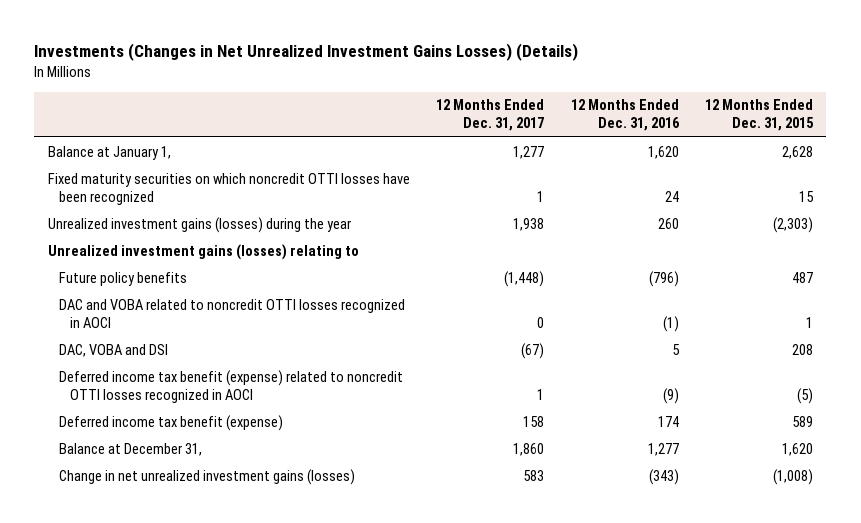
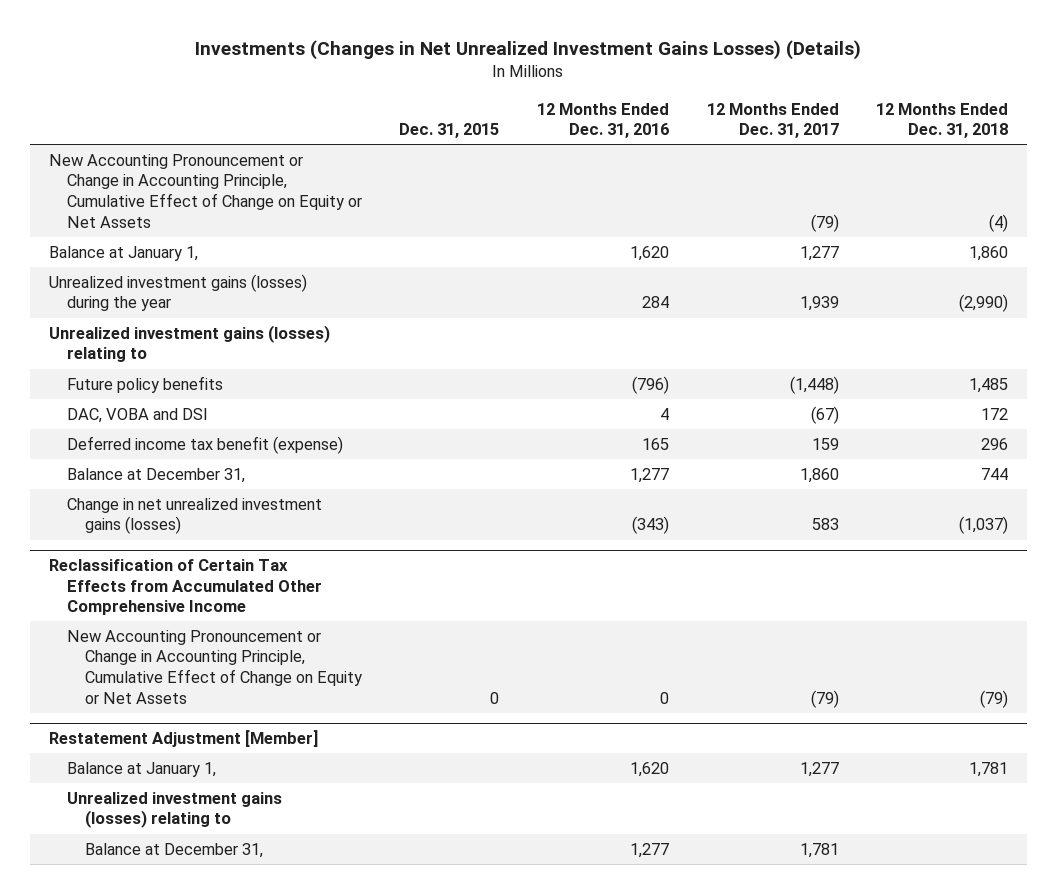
[705,99,815,132] 12 Months Ended Dec. 31, 2015 -> none
none -> [399,123,500,139] Dec. 31, 2015
none -> [876,102,1009,139] 12 Months Ended Dec. 31, 2018
none -> [48,153,362,228] New Accounting Pronouncement or Change in Accounting Principle, Cumulative Effect of Change on Equity or Net Assets
[47,172,410,205] Fixed maturity securities on which noncredit OTTI losses have been recognized -> none
[513,217,545,231] 1,938 -> [799,296,839,312] 1,939
[657,217,679,229] 260 -> [641,296,669,309] 284
[58,298,405,328] DAC and VOBA related to noncredit OTTI losses recognized in AOCI -> none
[58,369,403,403] Deferred income tax benefit (expense) related to noncredit OTTI losses recognized in AOCI -> none
[671,343,680,355] 5 -> [659,407,669,420] 4
[523,415,545,427] 158 -> [811,437,839,450] 159
[657,415,679,427] 174 -> [641,437,669,450] 165
none -> [48,559,322,616] Reclassification of Certain Tax Effects from Accumulated Other Comprehensive Income
none -> [66,629,362,704] New Accounting Pronouncement or Change in Accounting Principle, Cumulative Effect of Change on Equity or Net Assets
none -> [48,730,318,748] Restatement Adjustment [Member]
none -> [66,761,216,777] Balance at January 1,
none -> [66,791,282,829] Unrealized investment gains (losses) relating to
none -> [84,842,263,858] Balance at December 31,

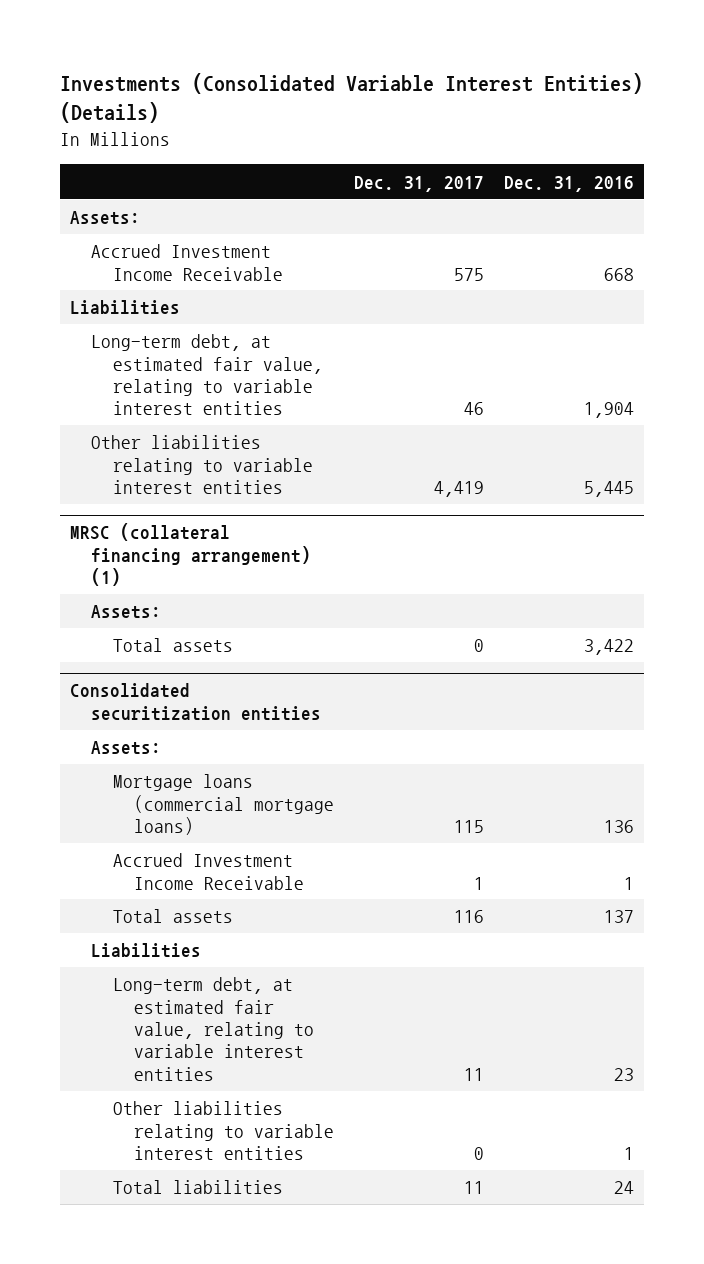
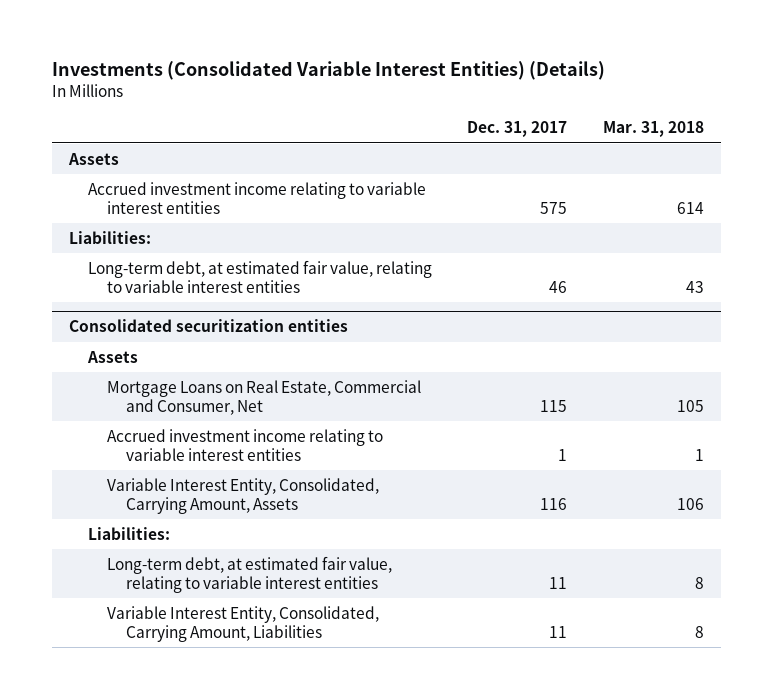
[504,175,635,192] Dec. 31, 2016 -> none
none -> [602,121,704,138] Mar. 31, 2018
[69,211,140,226] Assets: -> [68,152,120,165] Assets
[91,244,283,281] Accrued Investment Income Receivable -> [88,181,427,214] Accrued investment income relating to variable interest entities
[69,300,180,316] Liabilities -> [69,230,152,244] Liabilities:
[91,435,313,494] Other liabilities relating to variable interest entities -> none
[69,523,312,587] MRSC (collateral financing arrangement) (1) -> none
[91,605,162,620] Assets: -> none
[112,638,233,653] Total assets -> none
[91,741,162,756] Assets: -> [87,350,139,363] Assets
[112,774,335,835] Mortgage loans (commercial mortgage loans) -> [106,379,421,415] Mortgage Loans on Real Estate, Commercial and Consumer, Net
[112,853,305,890] Accrued Investment Income Receivable -> [106,428,383,461] Accrued investment income relating to variable interest entities
[112,909,233,924] Total assets -> [106,477,379,514] Variable Interest Entity, Consolidated, Carrying Amount, Assets
[91,943,202,959] Liabilities -> [88,526,171,540] Liabilities:
[112,1101,335,1160] Other liabilities relating to variable interest entities -> none
[112,1180,283,1195] Total liabilities -> [106,605,379,642] Variable Interest Entity, Consolidated, Carrying Amount, Liabilities

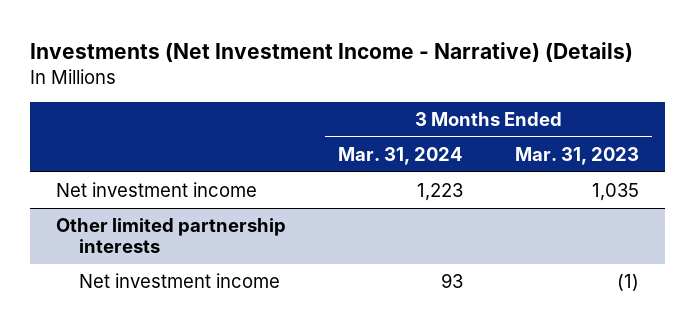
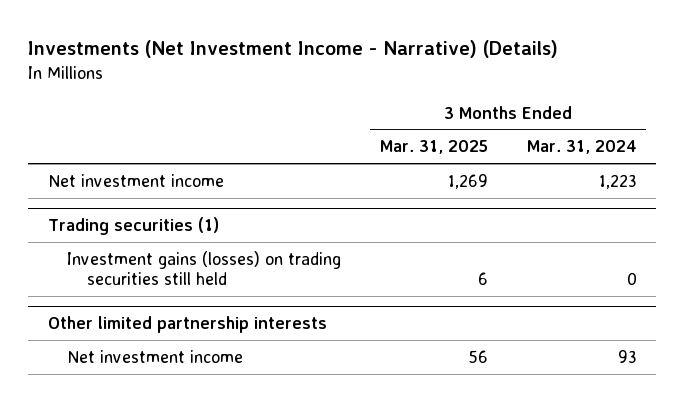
[515,147,640,166] Mar. 31, 2023 -> none
none -> [379,140,488,155] Mar. 31, 2025
none -> [47,217,219,236] Trading securities (1)
none -> [67,250,342,286] Investment gains (losses) on trading securities still held

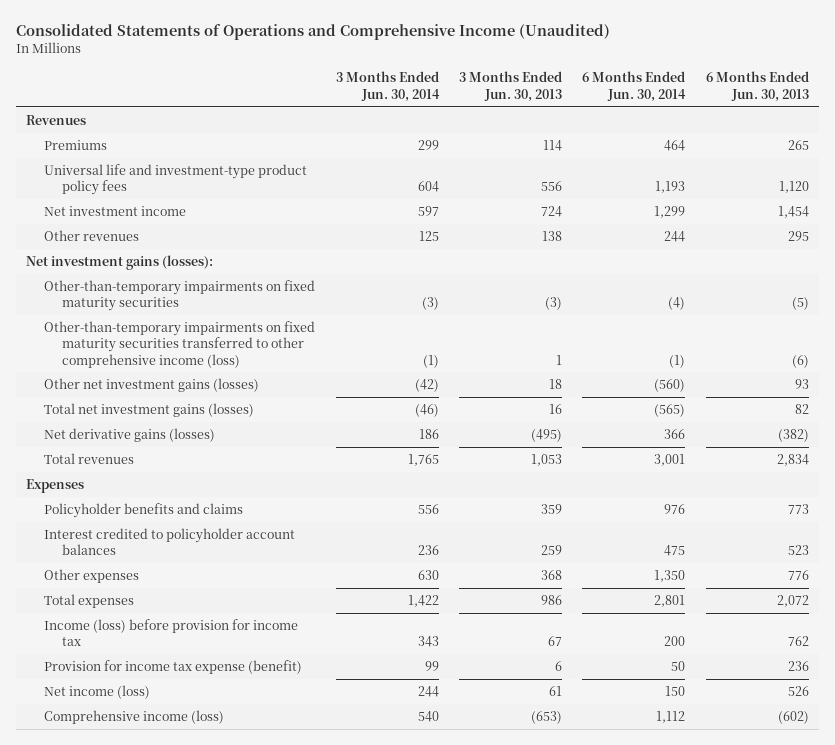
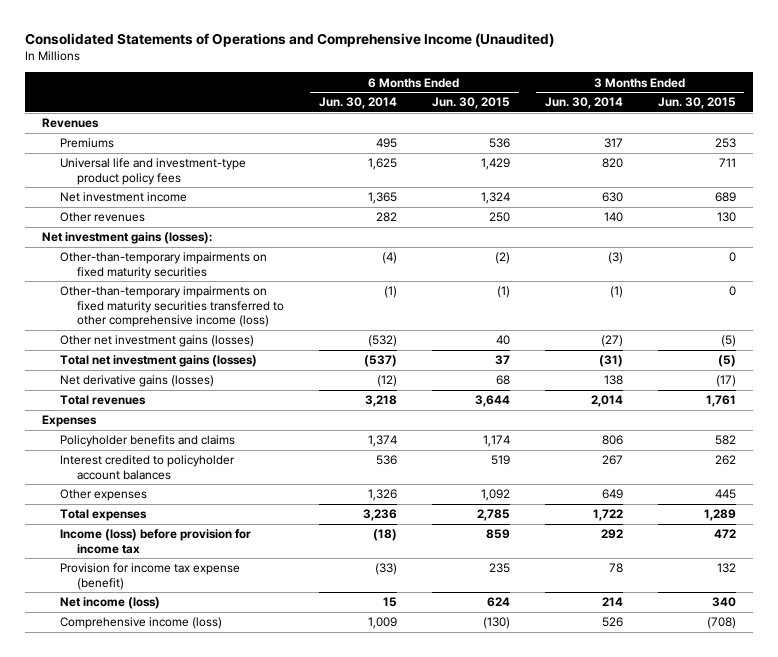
[458,71,562,102] 3 Months Ended Jun. 30, 2013 -> none
[705,71,809,102] 6 Months Ended Jun. 30, 2013 -> none
none -> [431,97,510,110] Jun. 30, 2015
none -> [657,97,736,110] Jun. 30, 2015
[417,140,439,151] 299 -> [603,138,623,149] 317
[664,140,686,152] 464 -> [376,138,398,149] 495
[417,181,439,193] 604 -> [601,158,623,169] 820
[655,181,686,194] 1,193 -> [368,158,398,171] 1,625
[417,206,439,217] 597 -> [601,192,623,203] 630
[654,206,686,219] 1,299 -> [368,192,398,205] 1,365
[418,231,439,242] 125 -> [603,212,623,223] 140
[664,231,686,243] 244 -> [376,212,398,223] 282
[414,379,439,393] (42) -> [600,335,623,348] (27)
[654,379,686,393] (560) -> [368,335,398,348] (532)
[414,404,439,418] (46) -> [598,355,623,368] (31)
[654,404,686,418] (565) -> [364,355,398,368] (537)
[418,429,439,440] 186 -> [603,375,623,386] 138
[664,429,686,440] 366 -> [377,375,398,388] (12)
[407,454,439,467] 1,765 -> [590,395,623,408] 2,014
[654,454,686,467] 3,001 -> [365,395,398,408] 3,218
[417,504,439,515] 556 -> [601,435,623,446] 806
[664,504,686,515] 976 -> [368,435,398,448] 1,374
[417,545,439,556] 236 -> [601,455,623,466] 267
[664,545,686,557] 475 -> [376,455,398,466] 536
[417,570,439,581] 630 -> [601,489,623,500] 649
[654,570,686,583] 1,350 -> [368,489,398,502] 1,326
[407,595,439,608] 1,422 -> [592,509,623,522] 1,722
[654,595,686,608] 2,801 -> [363,509,398,522] 3,236
[417,636,439,648] 343 -> [600,529,623,540] 292
[664,636,686,647] 200 -> [373,529,398,542] (18)
[424,661,439,672] 99 -> [608,563,623,574] 78
[671,661,686,672] 50 -> [375,563,398,576] (33)
[417,686,439,698] 244 -> [601,597,623,607] 214
[665,686,686,697] 150 -> [383,597,398,608] 15
[417,711,439,723] 540 -> [601,617,623,628] 526
[656,711,686,724] 1,112 -> [368,617,398,630] 1,009

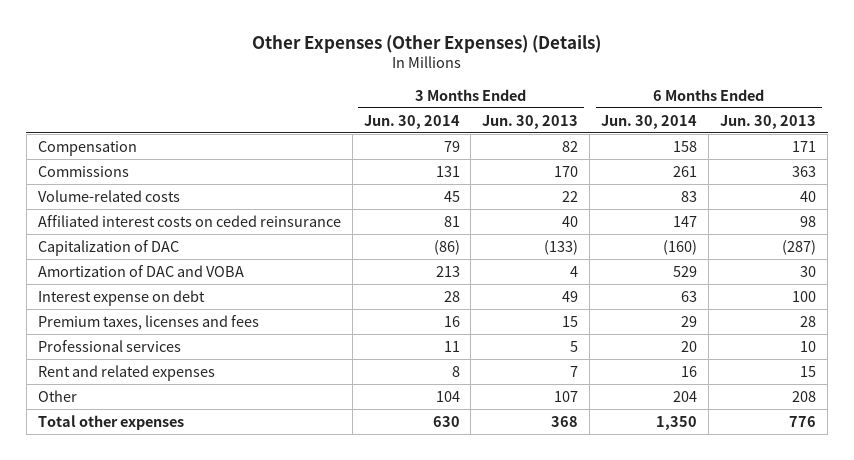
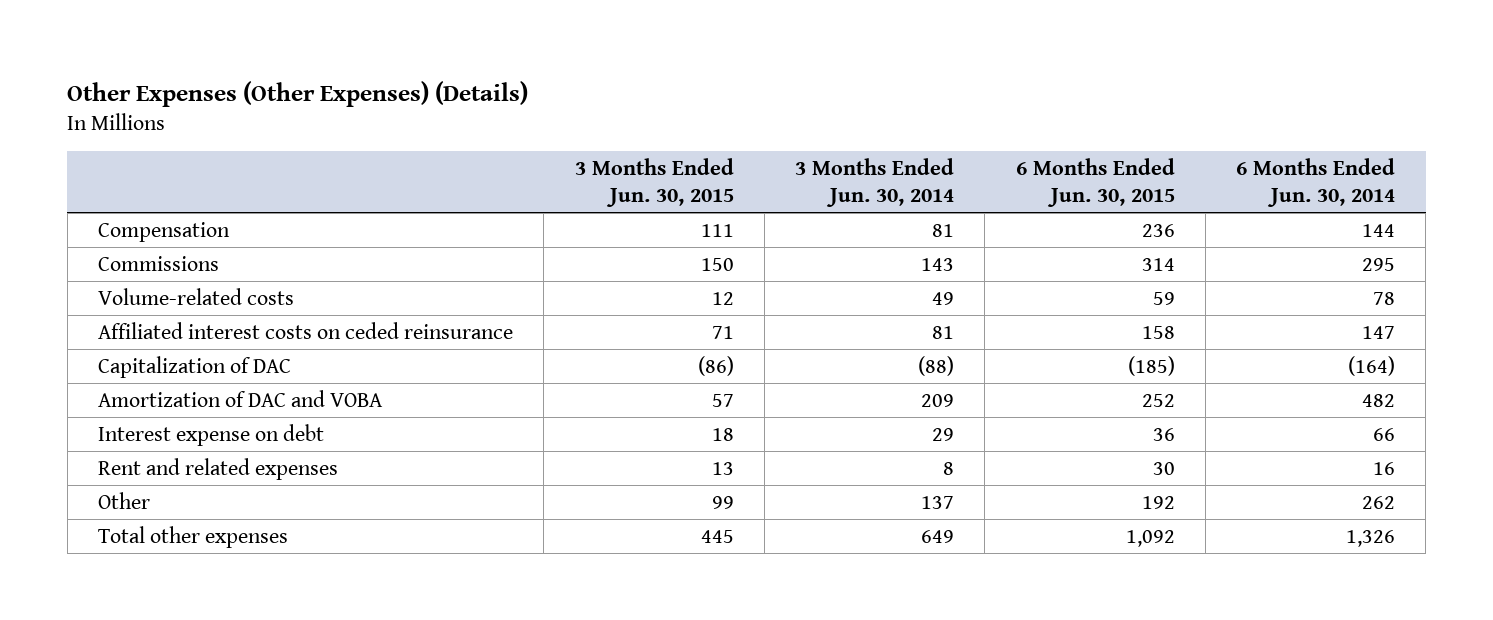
[482,114,579,129] Jun. 30, 2013 -> none
[720,114,817,129] Jun. 30, 2013 -> none
none -> [574,158,734,207] 3 Months Ended Jun. 30, 2015
none -> [1015,158,1175,207] 6 Months Ended Jun. 30, 2015
[443,140,460,152] 79 -> [932,223,955,237] 81
[673,140,698,152] 158 -> [1362,223,1396,237] 144
[435,165,460,177] 131 -> [921,257,955,271] 143
[673,165,698,177] 261 -> [1362,257,1396,271] 295
[443,190,460,202] 45 -> [932,291,955,305] 49
[681,190,698,202] 83 -> [1373,291,1396,305] 78
[37,314,259,330] Premium taxes, licenses and fees -> none
[37,339,181,352] Professional services -> none
[433,239,460,255] (86) -> [918,355,955,376] (88)
[663,239,698,255] (160) -> [1348,355,1396,376] (164)
[435,265,460,277] 213 -> [921,393,955,407] 209
[673,265,698,277] 529 -> [1362,393,1396,407] 482
[443,290,460,302] 28 -> [932,427,955,441] 29
[681,290,698,302] 63 -> [1373,427,1396,441] 66
[435,390,460,402] 104 -> [921,495,955,509] 137
[673,390,698,402] 204 -> [1362,495,1396,509] 262
[432,415,460,427] 630 -> [921,529,955,543] 649
[656,415,698,430] 1,350 -> [1346,529,1396,547] 1,326

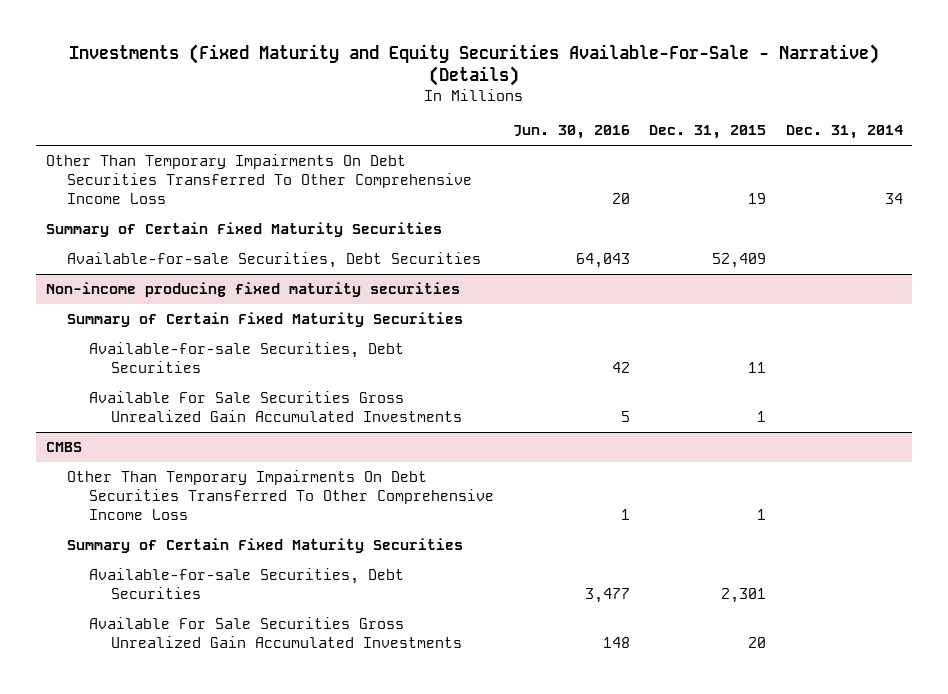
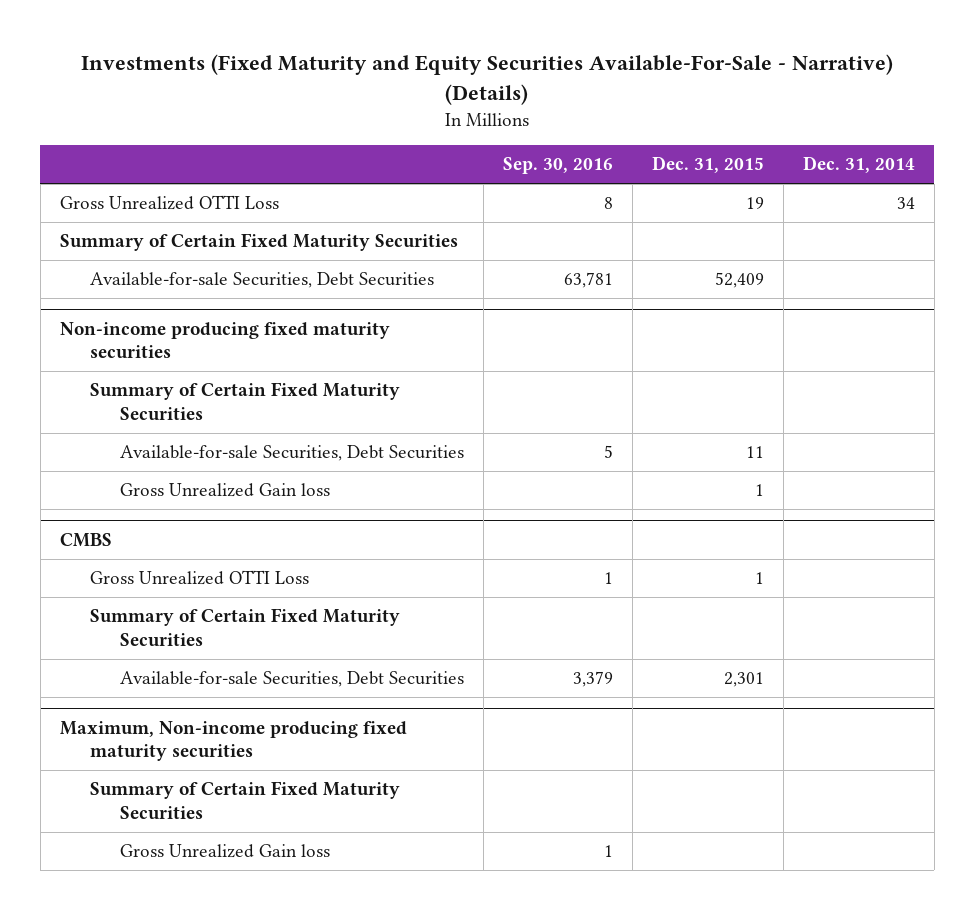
[513,125,631,140] Jun. 30, 2016 -> none
none -> [502,157,613,175] Sep. 30, 2016
[45,154,473,204] Other Than Temporary Impairments On Debt Securities Transferred To Other Comprehensive Income Loss -> [59,195,279,211] Gross Unrealized OTTI Loss
[88,391,462,422] Available For Sale Securities Gross Unrealized Gain Accumulated Investments -> none
none -> [120,483,331,498] Gross Unrealized Gain loss
[67,470,494,520] Other Than Temporary Impairments On Debt Securities Transferred To Other Comprehensive Income Loss -> [89,570,309,586] Gross Unrealized OTTI Loss
[88,617,462,648] Available For Sale Securities Gross Unrealized Gain Accumulated Investments -> none
none -> [59,721,407,762] Maximum, Non-income producing fixed maturity securities
none -> [89,781,400,820] Summary of Certain Fixed Maturity Securities
none -> [120,844,331,859] Gross Unrealized Gain loss

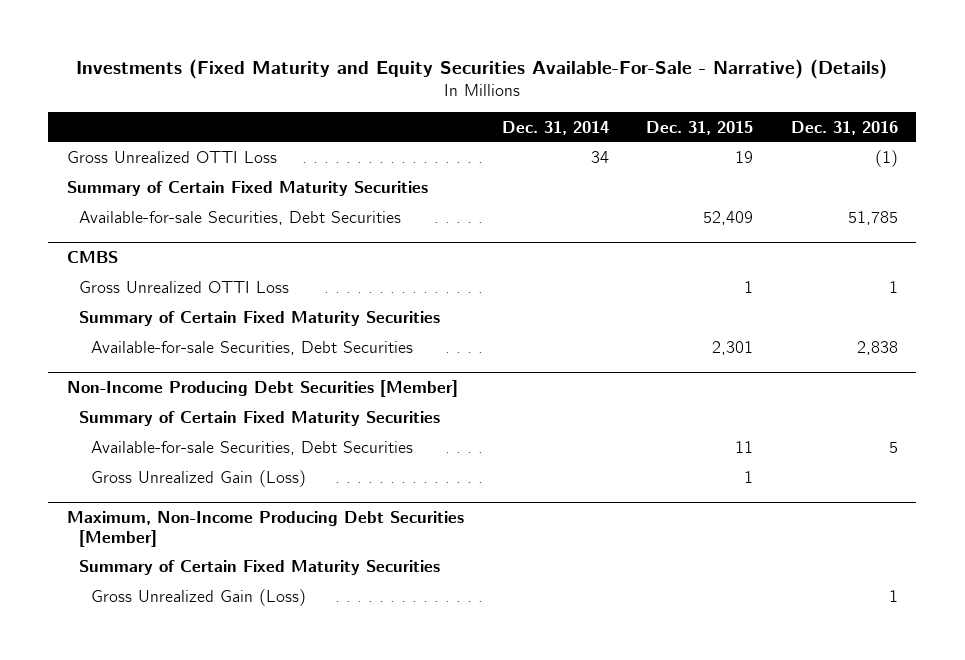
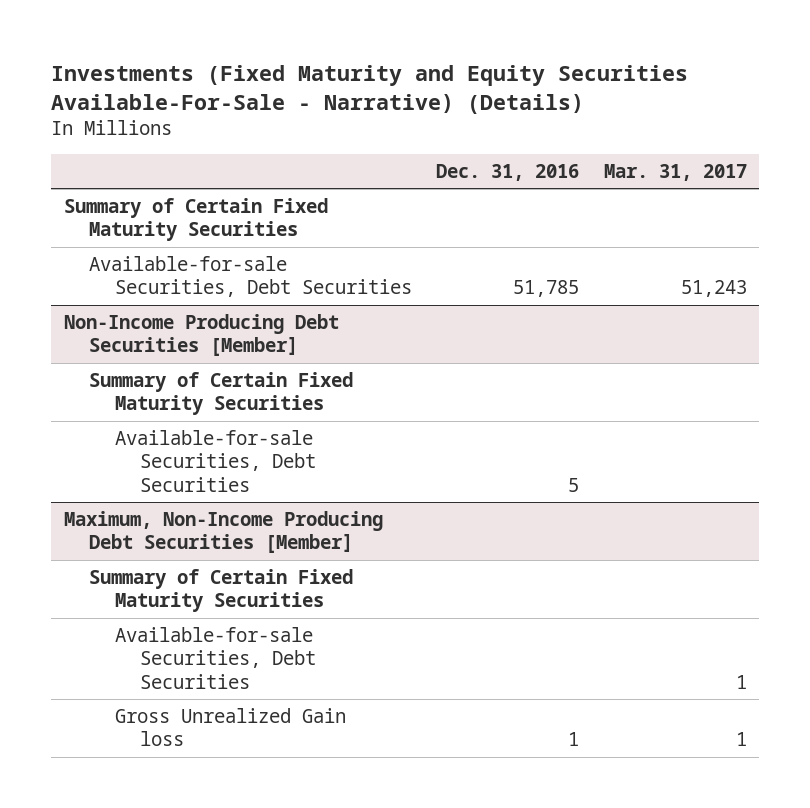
[501,120,609,135] Dec. 31, 2014 -> none
[646,120,754,135] Dec. 31, 2015 -> none
none -> [603,163,747,181] Mar. 31, 2017
[67,151,278,164] Gross Unrealized OTTI Loss -> none
[67,251,119,264] CMBS -> none
[79,281,290,294] Gross Unrealized OTTI Loss -> none
[79,311,441,327] Summary of Certain Fixed Maturity Securities -> none
[91,341,414,356] Available-for-sale Securities, Debt Securities -> none
[91,470,307,488] Gross Unrealized Gain (Loss) -> none
none -> [114,626,317,689] Available-for-sale Securities, Debt Securities
[91,589,307,607] Gross Unrealized Gain (Loss) -> [114,707,346,747] Gross Unrealized Gain loss

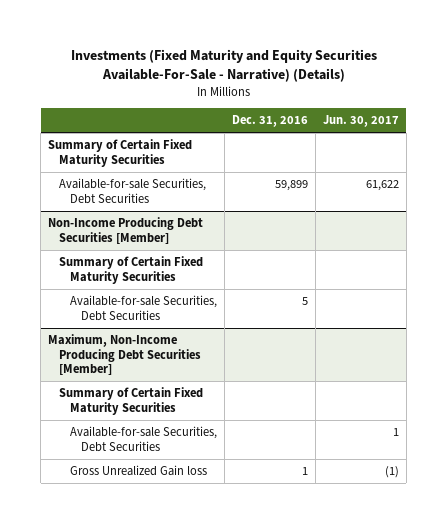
[603,163,747,181] Mar. 31, 2017 -> none
none -> [322,115,399,128] Jun. 30, 2017
[513,280,580,298] 51,785 -> [274,180,308,192] 59,899

